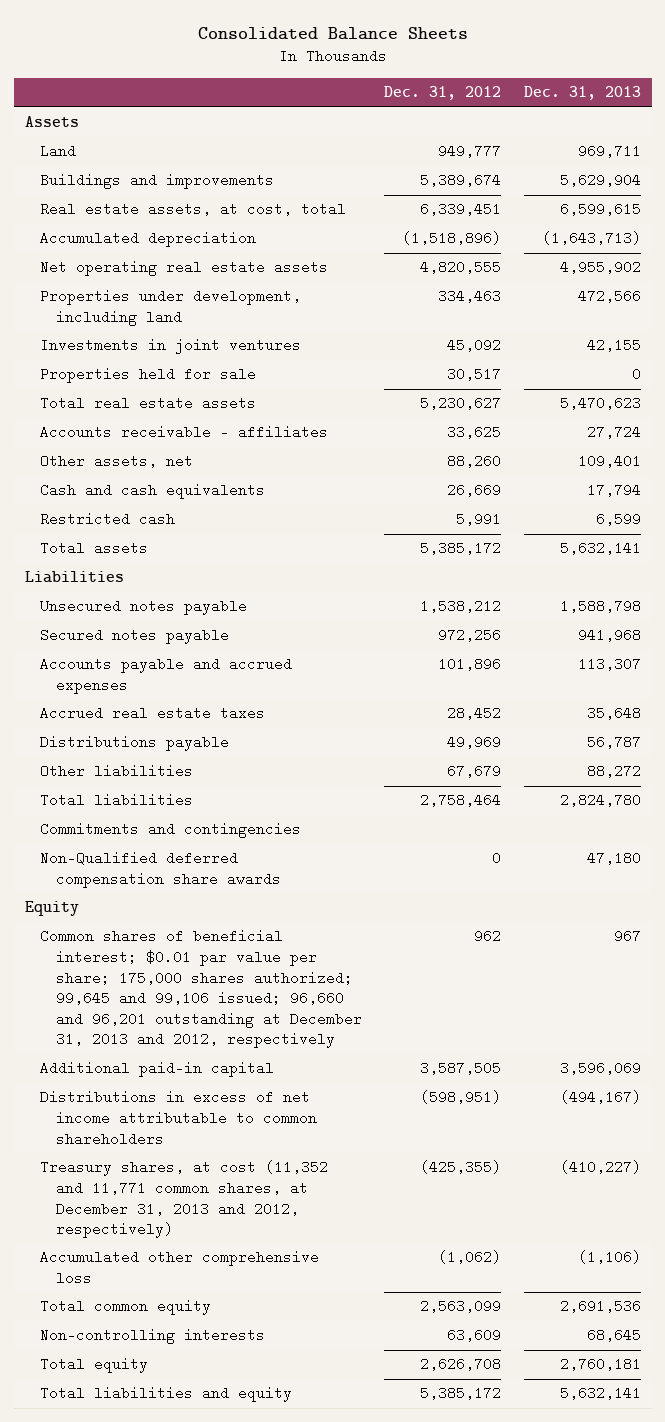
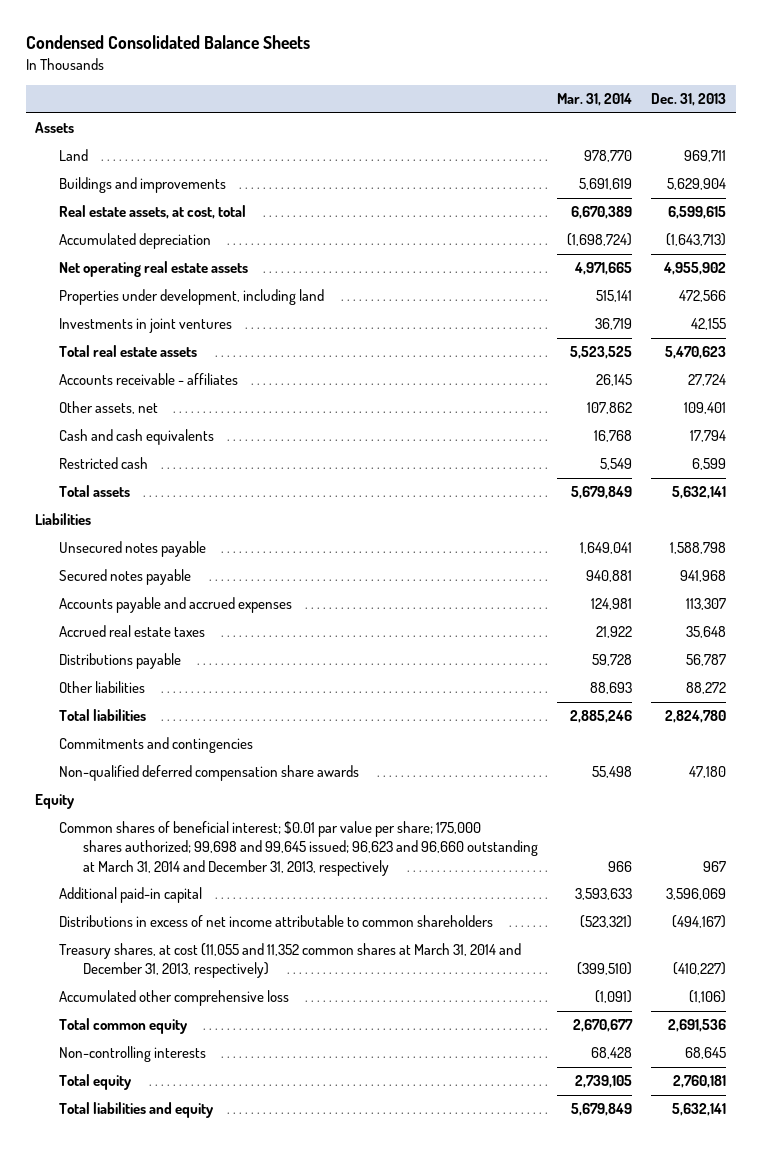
[197,27,468,41] Consolidated Balance Sheets -> [25,35,310,50] Condensed Consolidated Balance Sheets
[384,86,502,101] Dec. 31, 2012 -> none
none -> [557,93,633,107] Mar. 31, 2014
[40,367,257,384] Properties held for sale -> none
[40,851,281,888] Non-Qualified deferred compensation share awards -> [59,765,360,782] Non-qualified deferred compensation share awards
[40,929,362,1049] Common shares of beneficial interest; $0.01 par value per share; 175,000 shares authorized; 99,645 and 99,106 issued; 96,660 and 96,201 outstanding at December 31, 2013 and 2012, respectively -> [59,821,539,876] Common shares of beneficial interest; $0.01 par value per share; 175,000 shares authorized; 99,698 and 99,645 issued; 96,623 and 96,660 outstanding at March 31, 2014 and December 31, 2013, respectively
[40,1160,329,1239] Treasury shares, at cost (11,352 and 11,771 common shares, at December 31, 2013 and 2012, respectively) -> [59,943,522,979] Treasury shares, at cost (11,055 and 11,352 common shares at March 31, 2014 and December 31, 2013, respectively)

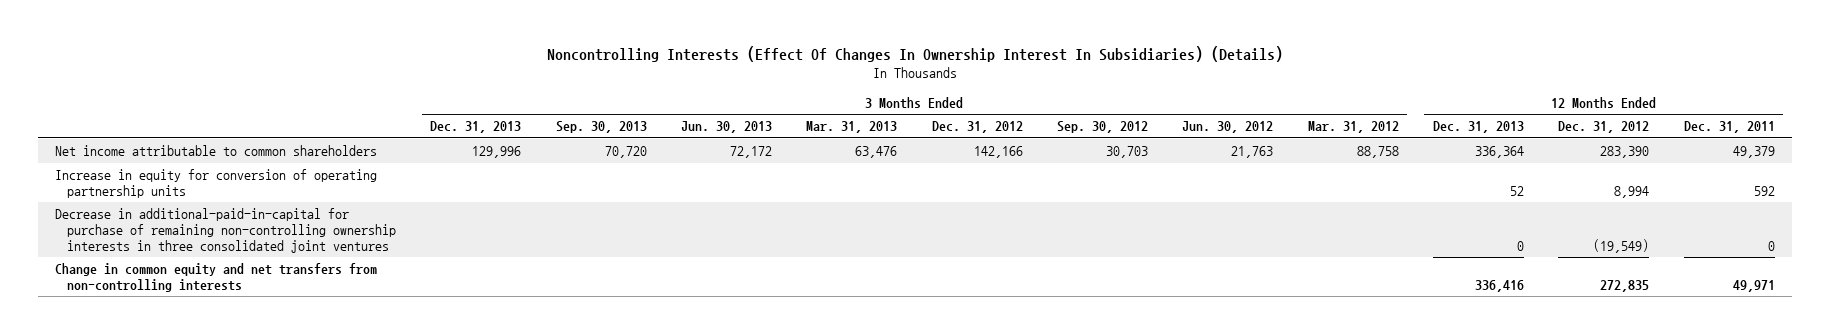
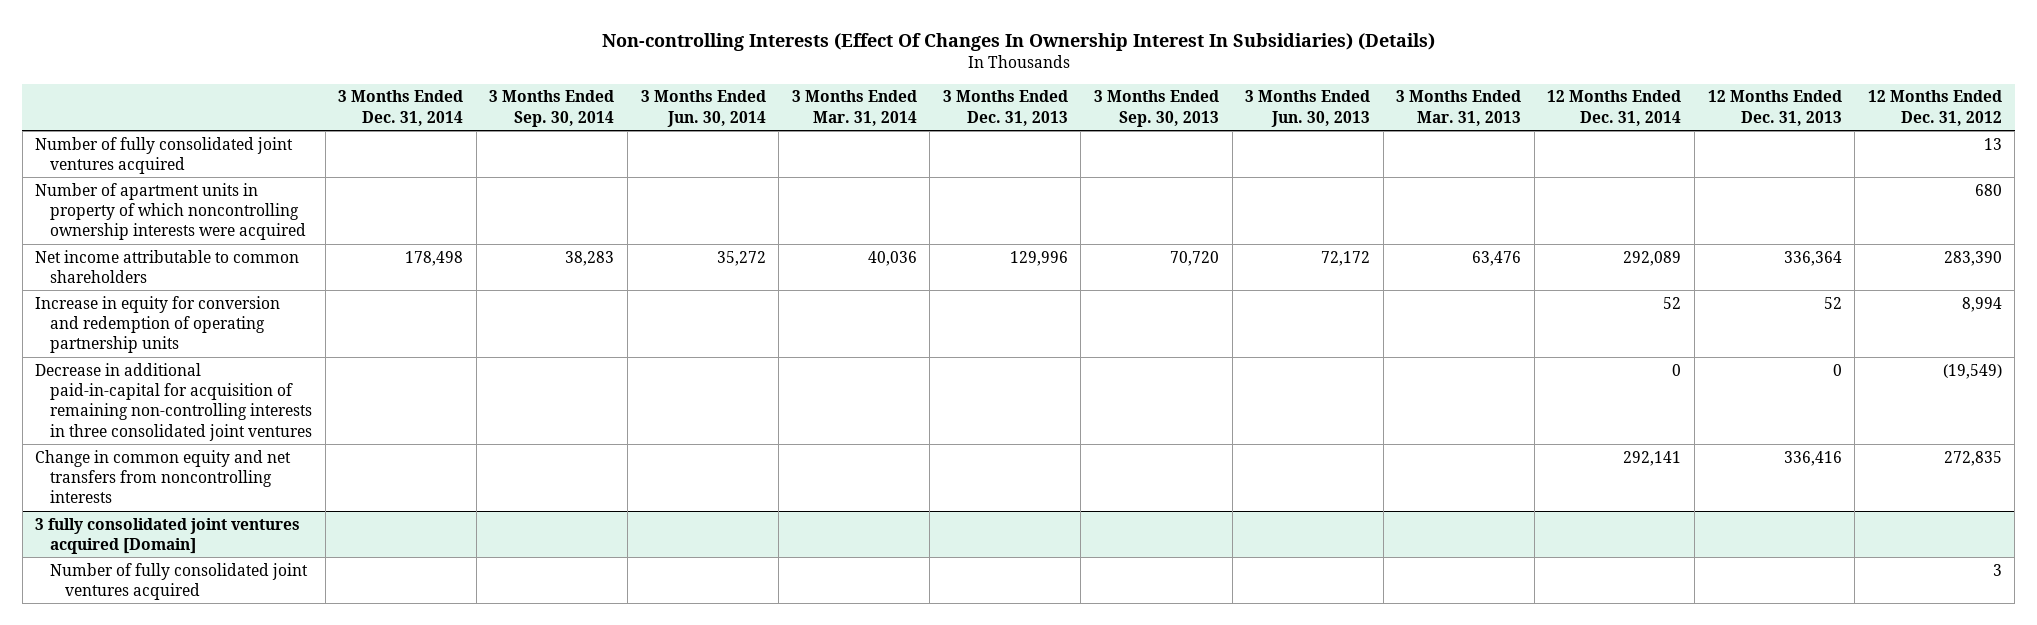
[546,45,1283,62] Noncontrolling Interests (Effect Of Changes In Ownership Interest In Subsidiaries) (Details) -> [601,32,1435,51] Non-controlling Interests (Effect Of Changes In Ownership Interest In Subsidiaries) (Details)
[931,121,1023,134] Dec. 31, 2012 -> none
[1056,121,1148,134] Sep. 30, 2012 -> none
[1182,121,1274,134] Jun. 30, 2012 -> none
[1307,121,1399,134] Mar. 31, 2012 -> none
[1683,121,1775,134] Dec. 31, 2011 -> none
none -> [338,90,464,126] 3 Months Ended Dec. 31, 2014
none -> [489,90,615,127] 3 Months Ended Sep. 30, 2014
none -> [640,90,766,127] 3 Months Ended Jun. 30, 2014
none -> [791,90,917,126] 3 Months Ended Mar. 31, 2014
none -> [1547,90,1682,126] 12 Months Ended Dec. 31, 2014
none -> [35,136,294,174] Number of fully consolidated joint ventures acquired
none -> [35,182,307,241] Number of apartment units in property of which noncontrolling ownership interests were acquired
[54,169,377,198] Increase in equity for conversion of operating partnership units -> [35,295,281,354] Increase in equity for conversion and redemption of operating partnership units
[54,208,396,253] Decrease in additional-paid-in-capital for purchase of remaining non-controlling ownership interests in three consolidated joint ventures -> [35,362,313,441] Decrease in additional paid-in-capital for acquisition of remaining non-controlling interests in three consolidated joint ventures
[54,263,377,292] Change in common equity and net transfers from non-controlling interests -> [35,449,292,504] Change in common equity and net transfers from noncontrolling interests
none -> [35,517,301,554] 3 fully consolidated joint ventures acquired [Domain]
none -> [50,562,309,600] Number of fully consolidated joint ventures acquired

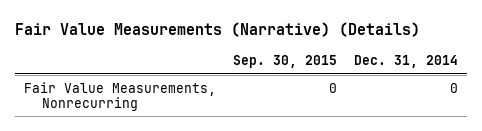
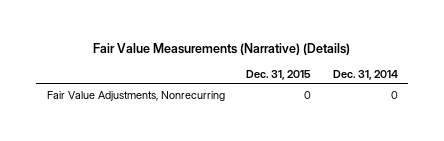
[232,55,337,69] Sep. 30, 2015 -> none
none -> [246,70,312,81] Dec. 31, 2015
[23,81,216,112] Fair Value Measurements, Nonrecurring -> [46,90,225,101] Fair Value Adjustments, Nonrecurring

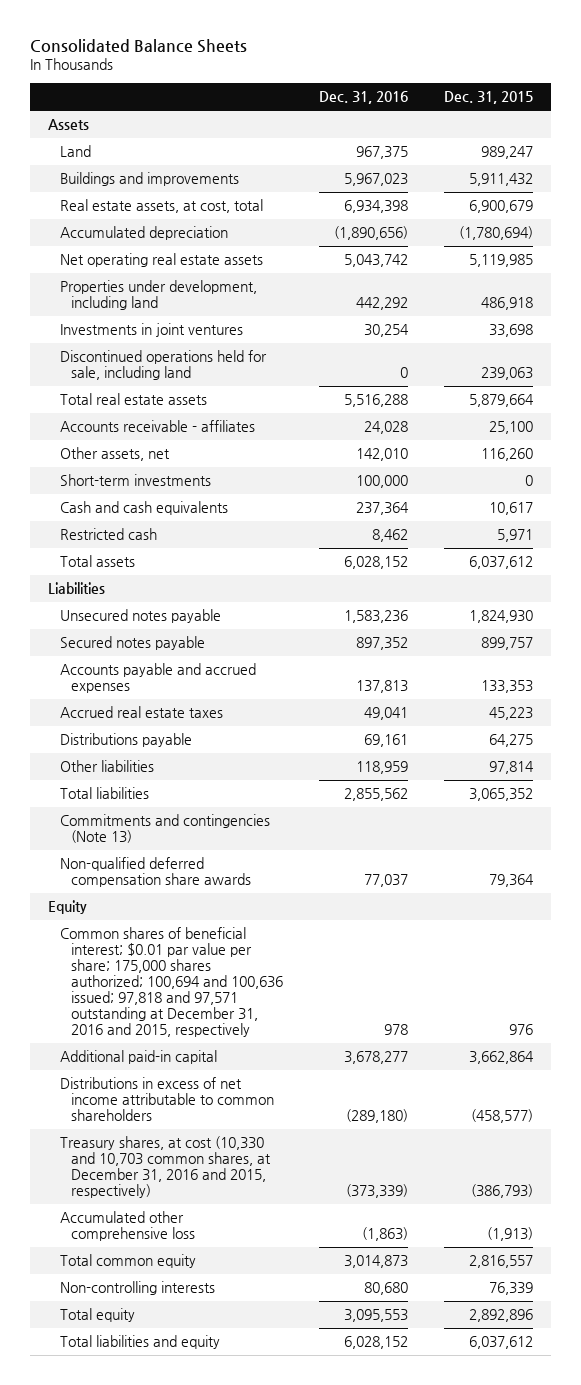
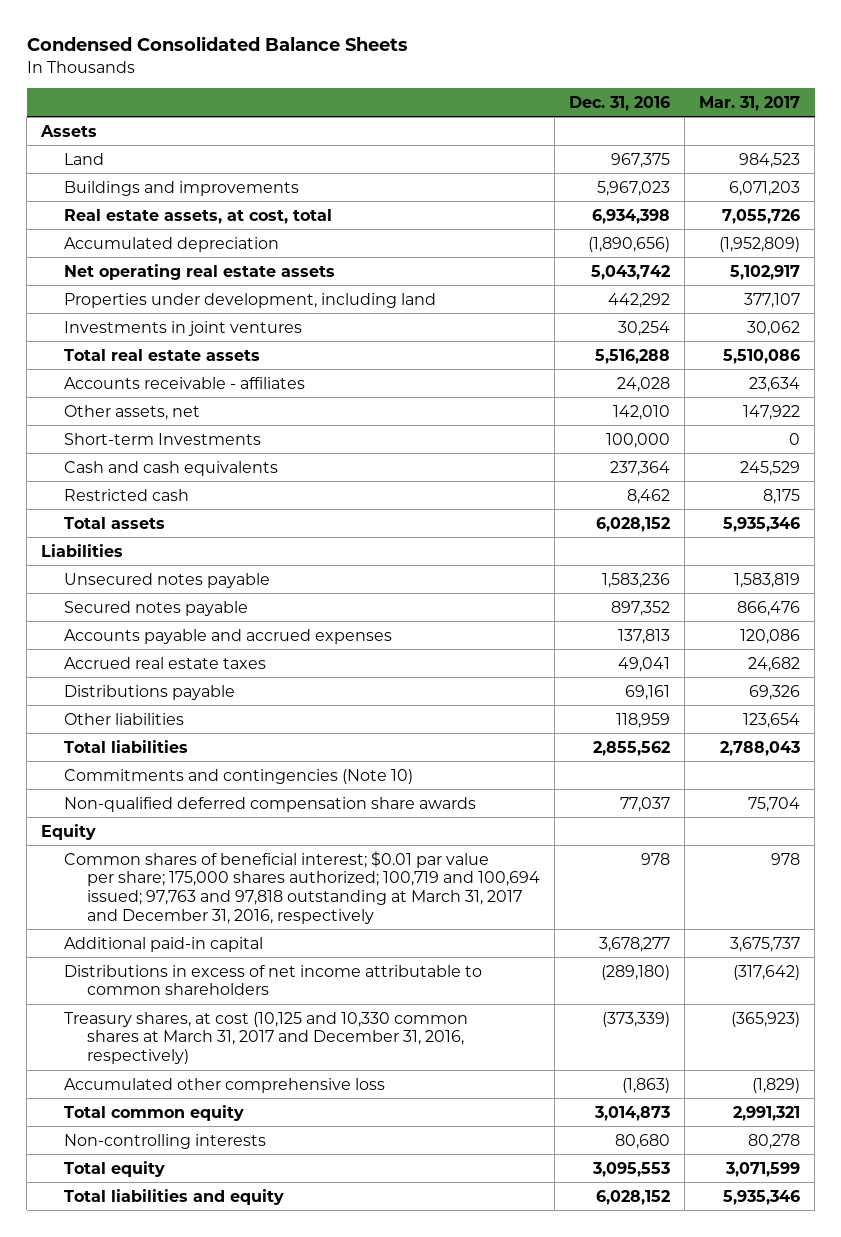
[29,38,247,53] Consolidated Balance Sheets -> [26,36,408,52] Condensed Consolidated Balance Sheets
[444,91,534,105] Dec. 31, 2015 -> none
none -> [699,95,801,111] Mar. 31, 2017
[59,350,267,381] Discontinued operations held for sale, including land -> none
[59,474,211,487] Short-term investments -> [64,432,262,445] Short-term Investments
[59,814,270,844] Commitments and contingencies (Note 13) -> [64,768,414,784] Commitments and contingencies (Note 10)
[59,927,284,1038] Common shares of beneficial interest; $0.01 par value per share; 175,000 shares authorized; 100,694 and 100,636 issued; 97,818 and 97,571 outstanding at December 31, 2016 and 2015, respectively -> [64,850,541,924] Common shares of beneficial interest; $0.01 par value per share; 175,000 shares authorized; 100,719 and 100,694 issued; 97,763 and 97,818 outstanding at March 31, 2017 and December 31, 2016, respectively
[59,1136,272,1199] Treasury shares, at cost (10,330 and 10,703 common shares, at December 31, 2016 and 2015, respectively) -> [64,1011,469,1065] Treasury shares, at cost (10,125 and 10,330 common shares at March 31, 2017 and December 31, 2016, respectively)

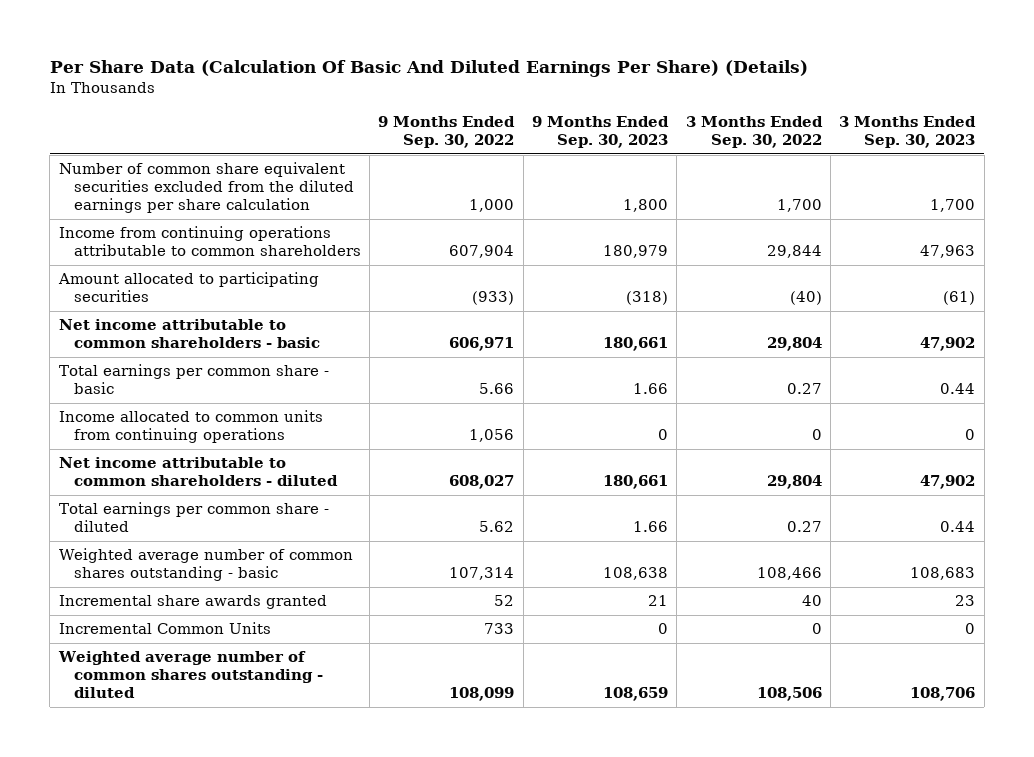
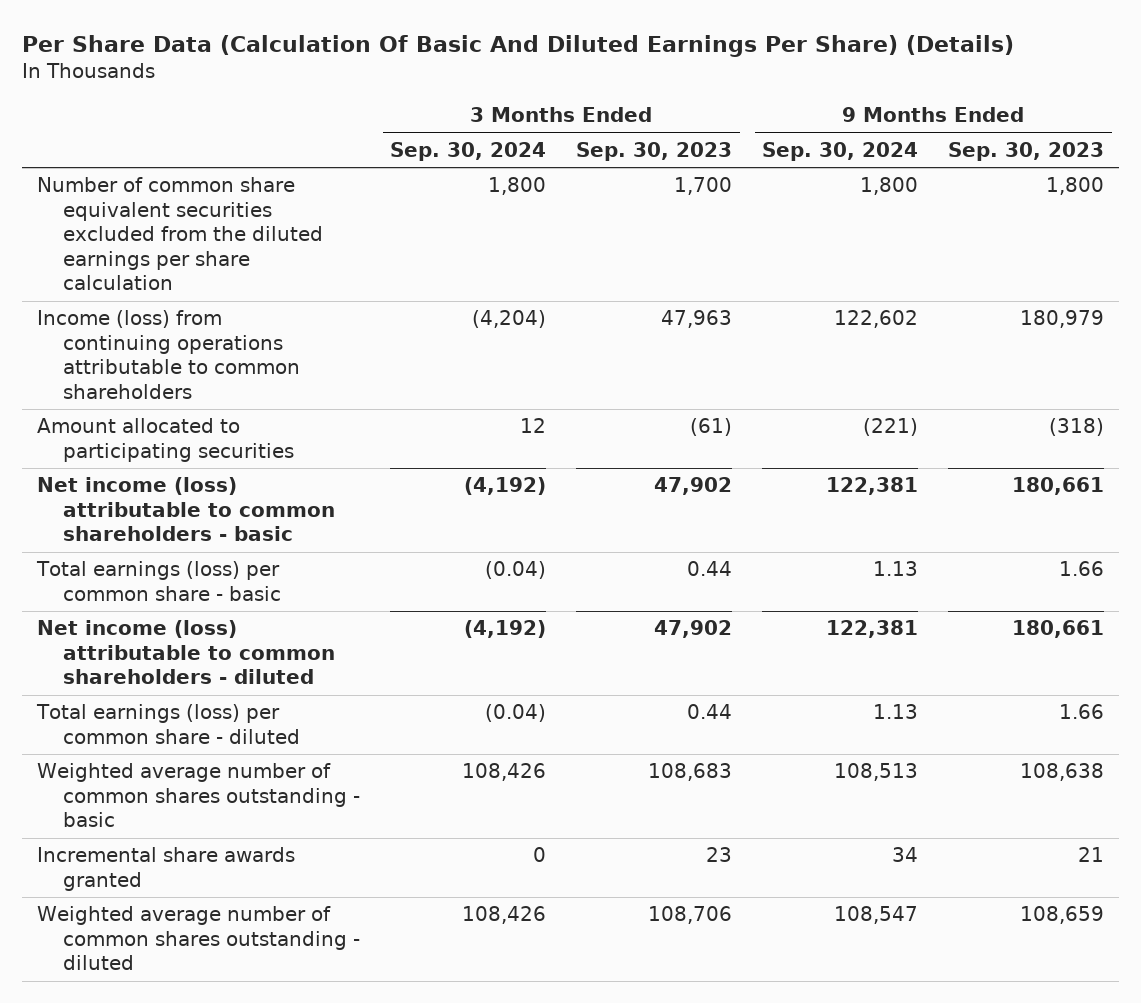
[378,116,516,149] 9 Months Ended Sep. 30, 2022 -> none
[685,116,823,149] 3 Months Ended Sep. 30, 2022 -> none
none -> [390,141,547,161] Sep. 30, 2024
none -> [762,141,919,161] Sep. 30, 2024
[58,226,361,257] Income from continuing operations attributable to common shareholders -> [37,310,301,399] Income (loss) from continuing operations attributable to common shareholders
[58,410,323,444] Income allocated to common units from continuing operations -> none
[58,319,320,349] Net income attributable to common shareholders - basic -> [37,477,336,542] Net income (loss) attributable to common shareholders - basic
[58,364,329,395] Total earnings per common share - basic -> [36,561,282,601] Total earnings (loss) per common share - basic
[58,457,338,487] Net income attributable to common shareholders - diluted -> [37,620,336,685] Net income (loss) attributable to common shareholders - diluted
[58,502,329,533] Total earnings per common share - diluted -> [36,704,301,744] Total earnings (loss) per common share - diluted
[58,622,271,635] Incremental Common Units -> none

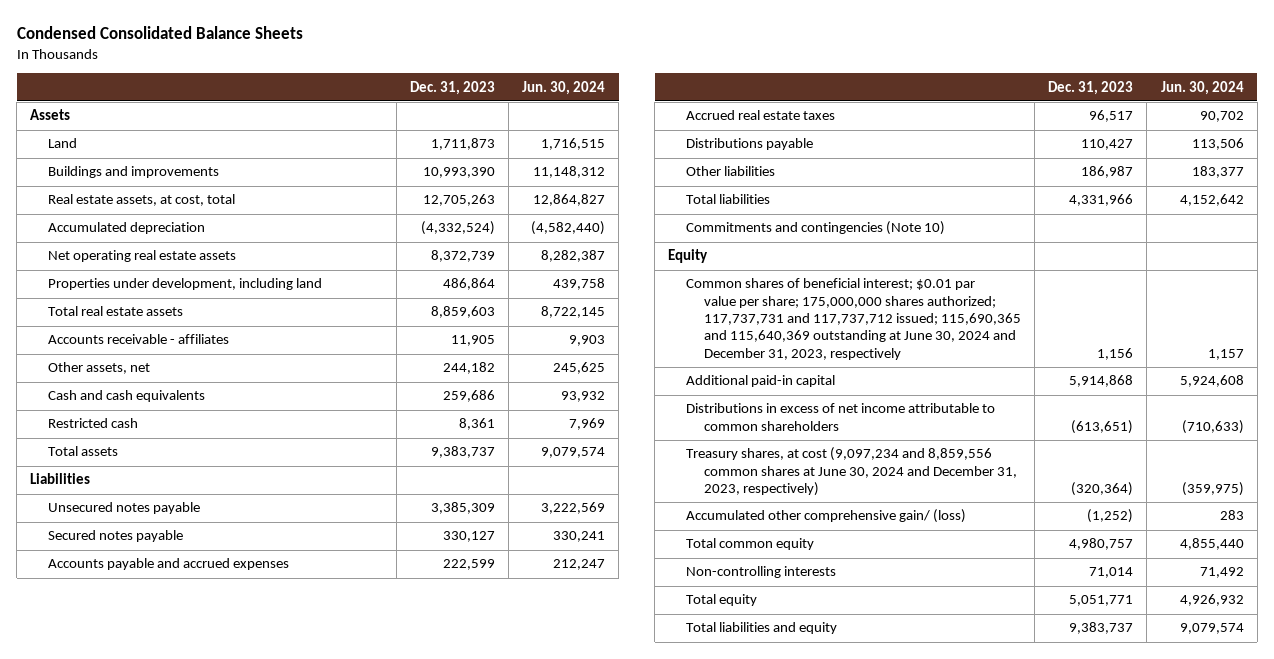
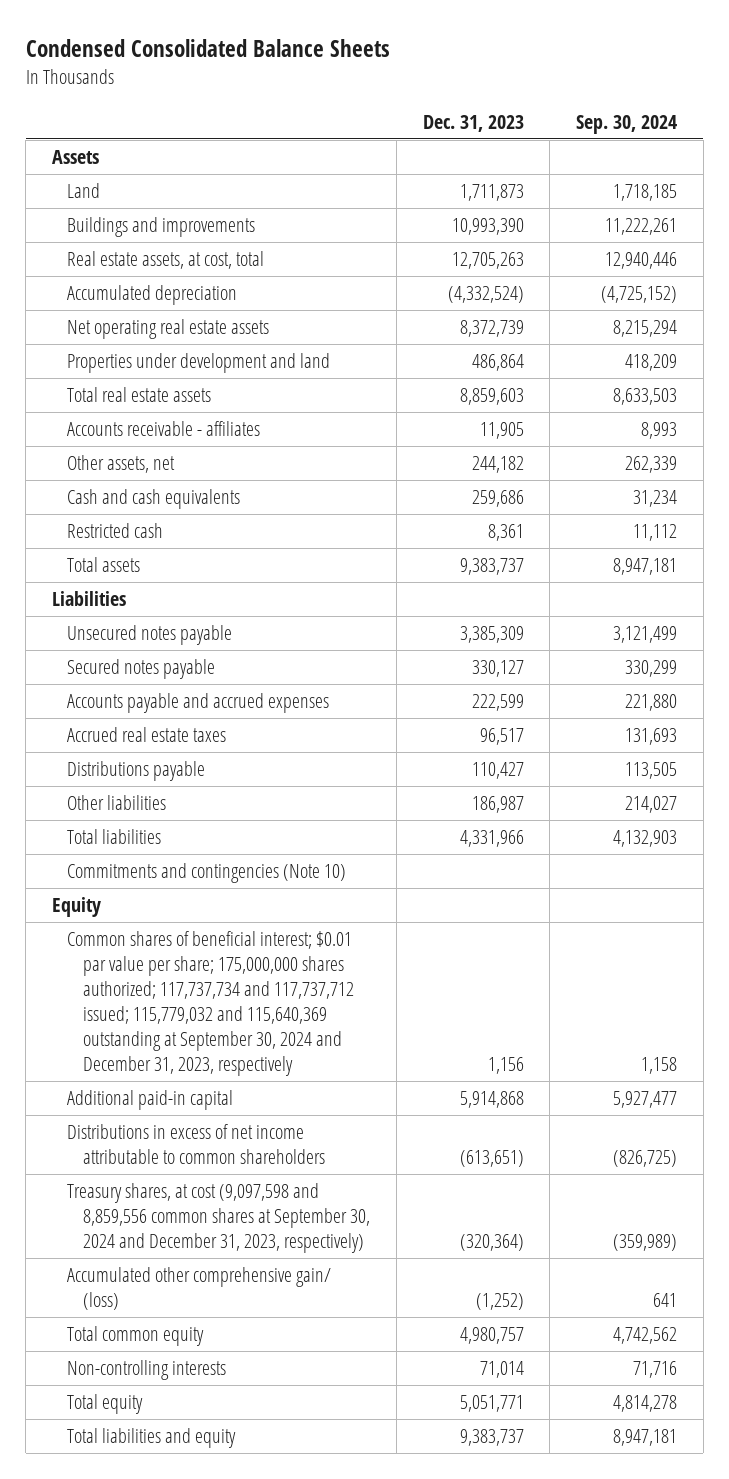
[522,80,606,95] Jun. 30, 2024 -> none
none -> [576,114,678,134] Sep. 30, 2024
[48,278,323,291] Properties under development, including land -> [67,353,331,374] Properties under development and land
[686,278,1022,360] Common shares of beneficial interest; $0.01 par value per share; 175,000,000 shares authorized; 117,737,731 and 117,737,712 issued; 115,690,365 and 115,640,369 outstanding at June 30, 2024 and December 31, 2023, respectively -> [67,931,355,1077] Common shares of beneficial interest; $0.01 par value per share; 175,000,000 shares authorized; 117,737,734 and 117,737,712 issued; 115,779,032 and 115,640,369 outstanding at September 30, 2024 and December 31, 2023, respectively
[686,447,1018,497] Treasury shares, at cost (9,097,234 and 8,859,556 common shares at June 30, 2024 and December 31, 2023, respectively) -> [67,1183,371,1254] Treasury shares, at cost (9,097,598 and 8,859,556 common shares at September 30, 2024 and December 31, 2023, respectively)

